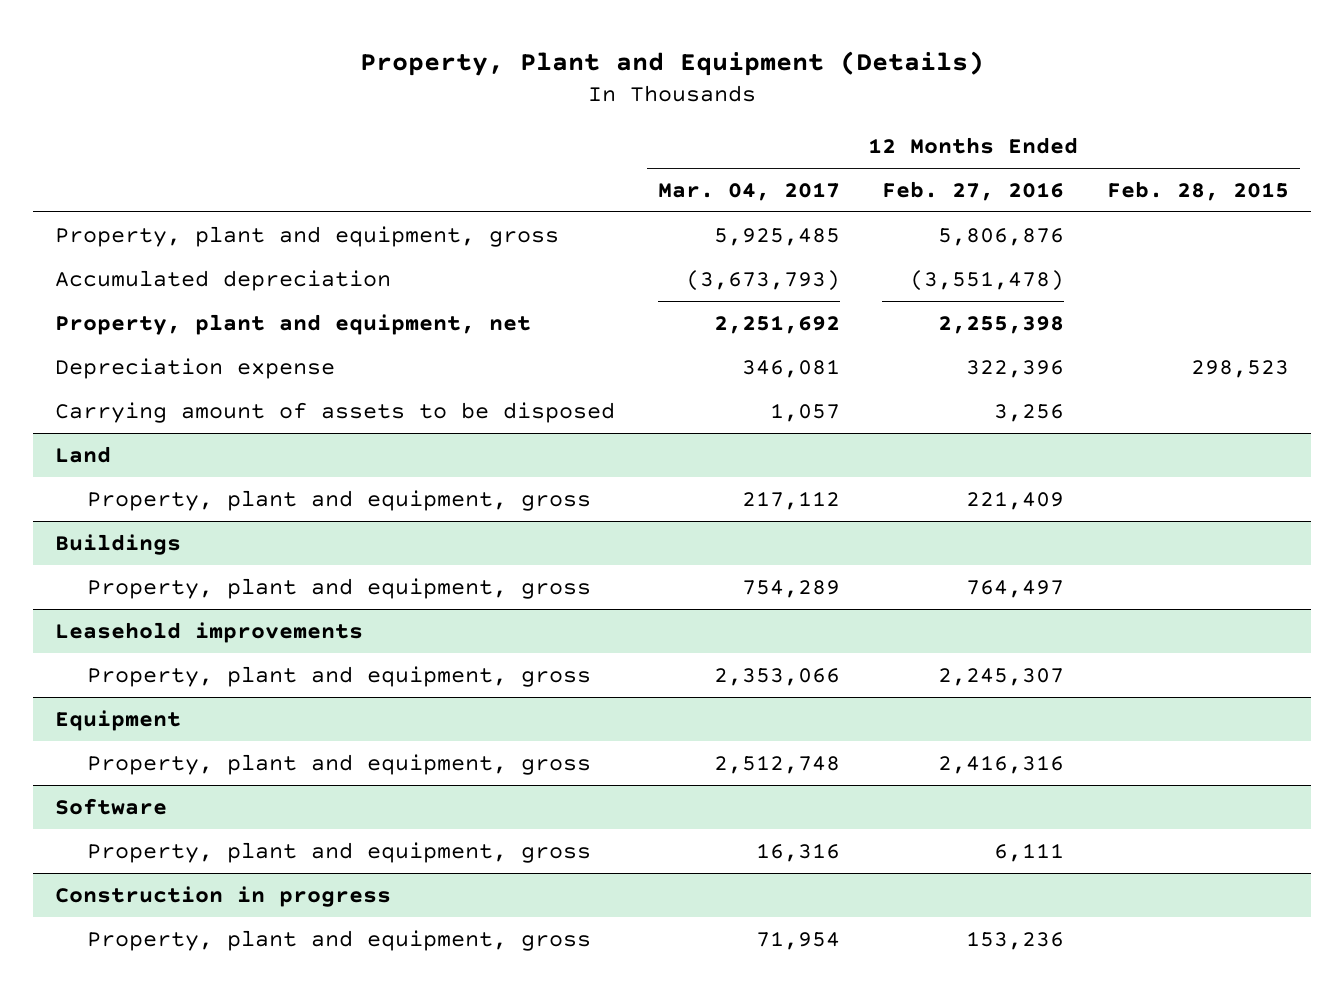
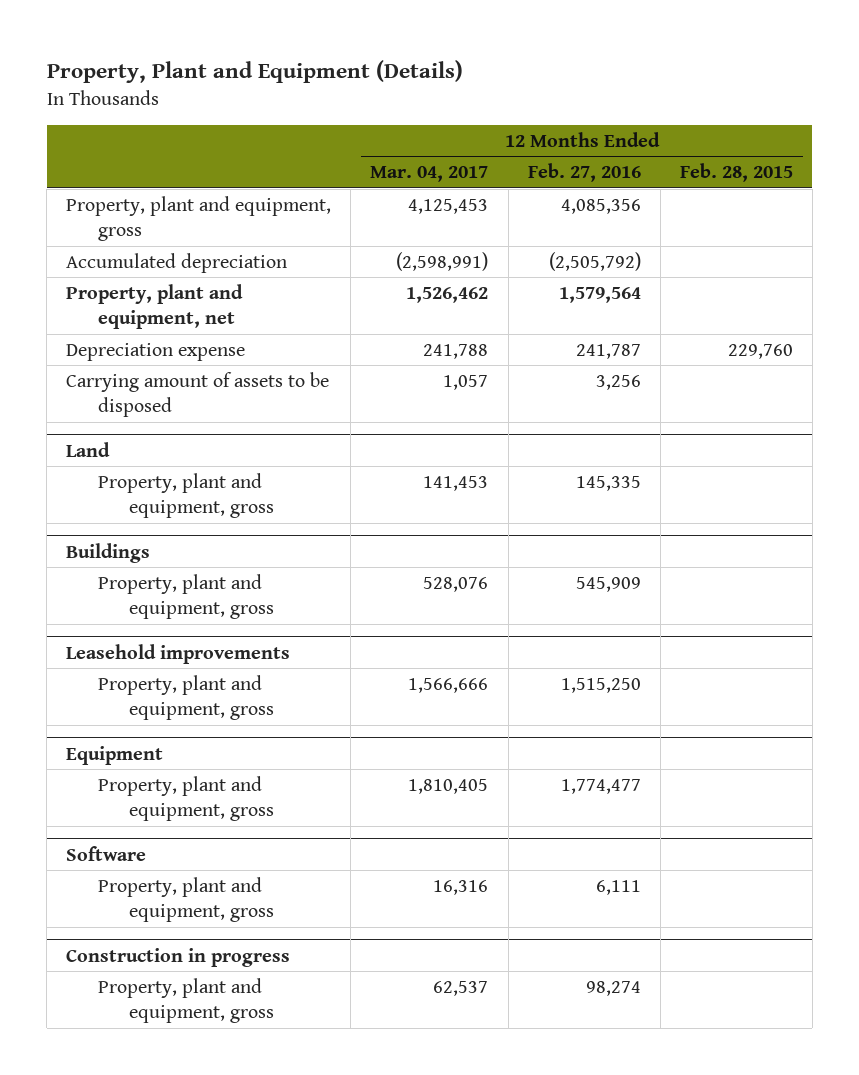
[713,227,840,246] 5,925,485 -> [408,198,489,214] 4,125,453
[938,227,1065,246] 5,806,876 -> [560,198,641,214] 4,085,356
[685,269,840,291] (3,673,793) -> [396,251,489,271] (2,598,991)
[910,269,1065,291] (3,551,478) -> [548,251,641,271] (2,505,792)
[713,314,840,334] 2,251,692 -> [406,286,489,303] 1,526,462
[938,315,1065,334] 2,255,398 -> [558,286,641,303] 1,579,564
[741,358,840,378] 346,081 -> [423,343,489,359] 241,788
[966,359,1065,378] 322,396 -> [575,343,641,359] 241,787
[1191,359,1290,378] 298,523 -> [727,343,793,359] 229,760
[741,490,840,510] 217,112 -> [423,475,489,491] 141,453
[966,490,1065,510] 221,409 -> [575,475,641,491] 145,335
[741,579,840,598] 754,289 -> [423,576,489,592] 528,076
[966,579,1065,598] 764,497 -> [575,576,641,592] 545,909
[713,667,840,686] 2,353,066 -> [408,677,489,693] 1,566,666
[938,667,1065,686] 2,245,307 -> [560,677,641,693] 1,515,250
[713,754,840,774] 2,512,748 -> [408,778,489,794] 1,810,405
[938,754,1065,774] 2,416,316 -> [560,778,641,794] 1,774,477
[755,930,840,950] 71,954 -> [433,980,489,996] 62,537
[966,930,1065,950] 153,236 -> [585,980,641,996] 98,274

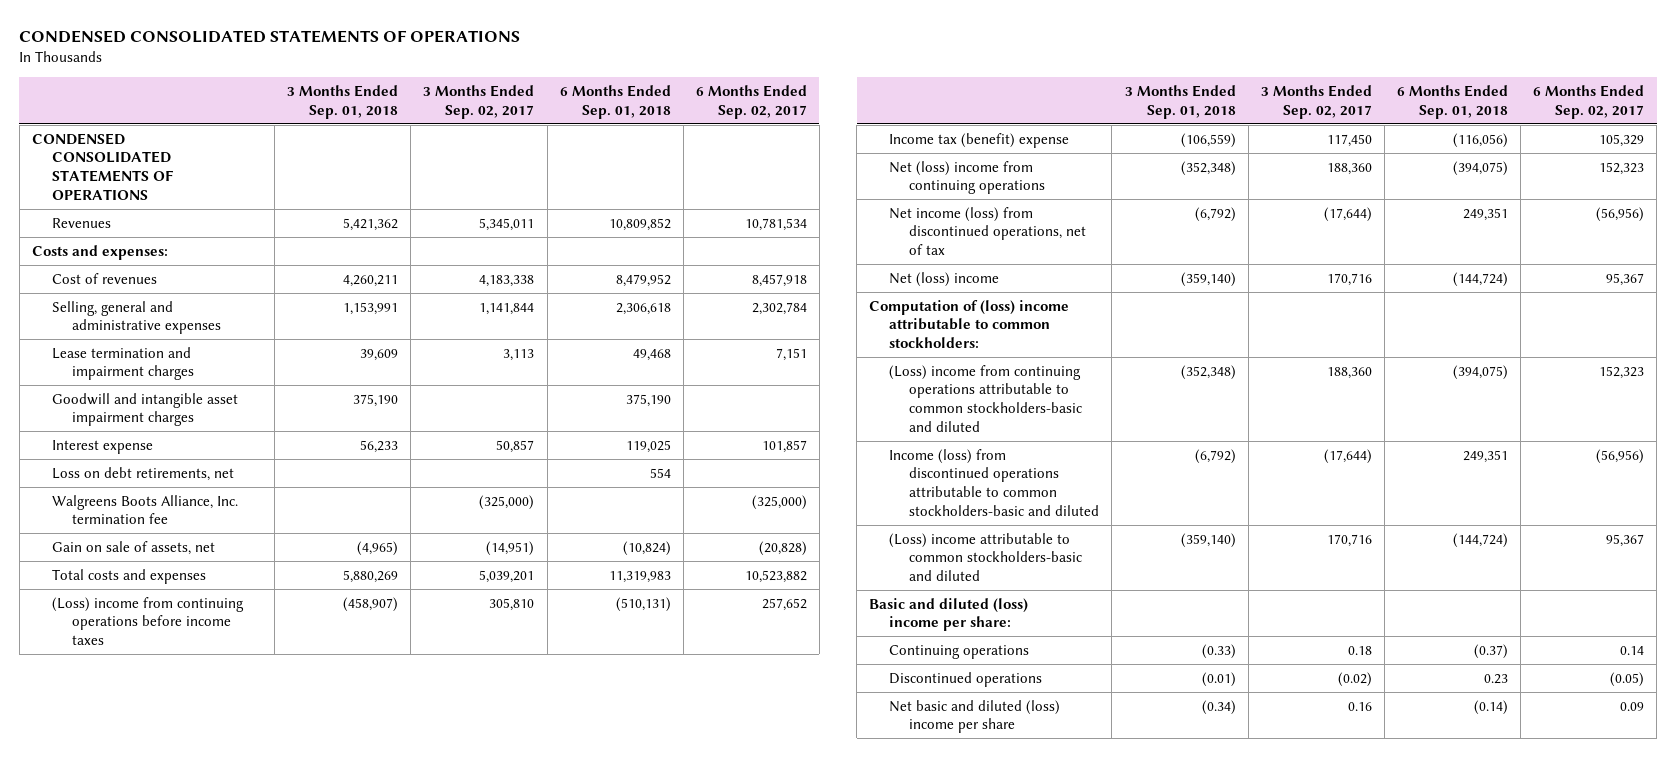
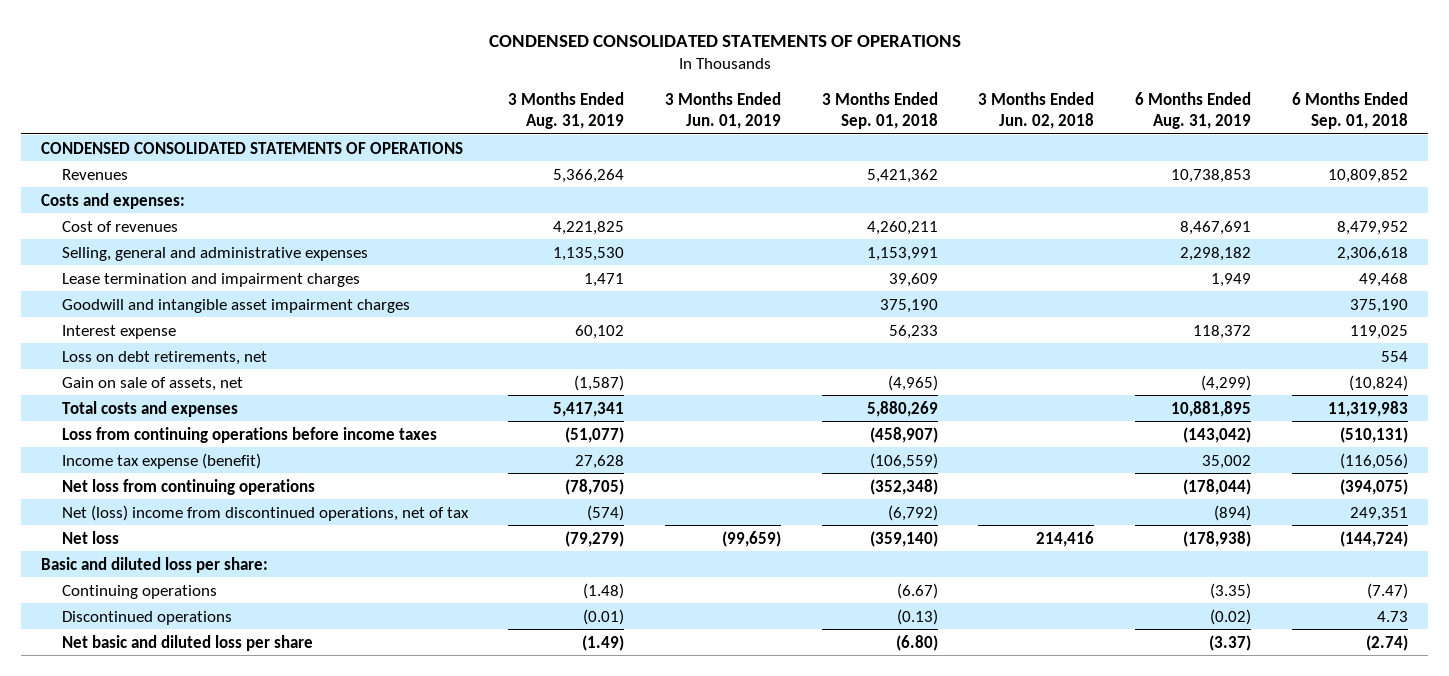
[423,84,535,119] 3 Months Ended Sep. 02, 2017 -> none
[695,84,807,119] 6 Months Ended Sep. 02, 2017 -> none
none -> [508,91,625,129] 3 Months Ended Aug. 31, 2019
none -> [665,91,782,129] 3 Months Ended Jun. 01, 2019
none -> [978,91,1095,129] 3 Months Ended Jun. 02, 2018
none -> [1135,91,1252,129] 6 Months Ended Aug. 31, 2019
[51,494,238,525] Walgreens Boots Alliance, Inc. termination fee -> none
[869,299,1070,349] Computation of (loss) income attributable to common stockholders: -> none
[889,364,1083,433] (Loss) income from continuing operations attributable to common stockholders-basic and diluted -> none
[889,448,1100,517] Income (loss) from discontinued operations attributable to common stockholders-basic and diluted -> none
[889,532,1083,582] (Loss) income attributable to common stockholders-basic and diluted -> none
[51,596,244,646] (Loss) income from continuing operations before income taxes -> [61,426,437,443] Loss from continuing operations before income taxes
[889,132,1070,148] Income tax (benefit) expense -> [61,452,261,469] Income tax expense (benefit)
[889,160,1046,195] Net (loss) income from continuing operations -> [61,478,315,495] Net loss from continuing operations
[889,206,1087,256] Net income (loss) from discontinued operations, net of tax -> [61,504,469,521] Net (loss) income from discontinued operations, net of tax
[889,271,1000,287] Net (loss) income -> [61,530,119,544] Net loss
[869,597,1029,632] Basic and diluted (loss) income per share: -> [41,556,269,573] Basic and diluted loss per share:
[1201,643,1236,659] (0.33) -> [896,582,938,599] (6.67)
[1473,643,1508,659] (0.37) -> [1366,582,1408,599] (7.47)
[1201,671,1236,687] (0.01) -> [896,608,938,625] (0.13)
[1483,673,1508,684] 0.23 -> [1376,610,1408,622] 4.73
[889,699,1061,734] Net basic and diluted (loss) income per share -> [61,634,313,651] Net basic and diluted loss per share
[1201,699,1236,715] (0.34) -> [895,634,938,651] (6.80)
[1473,699,1508,715] (0.14) -> [1365,634,1408,651] (2.74)

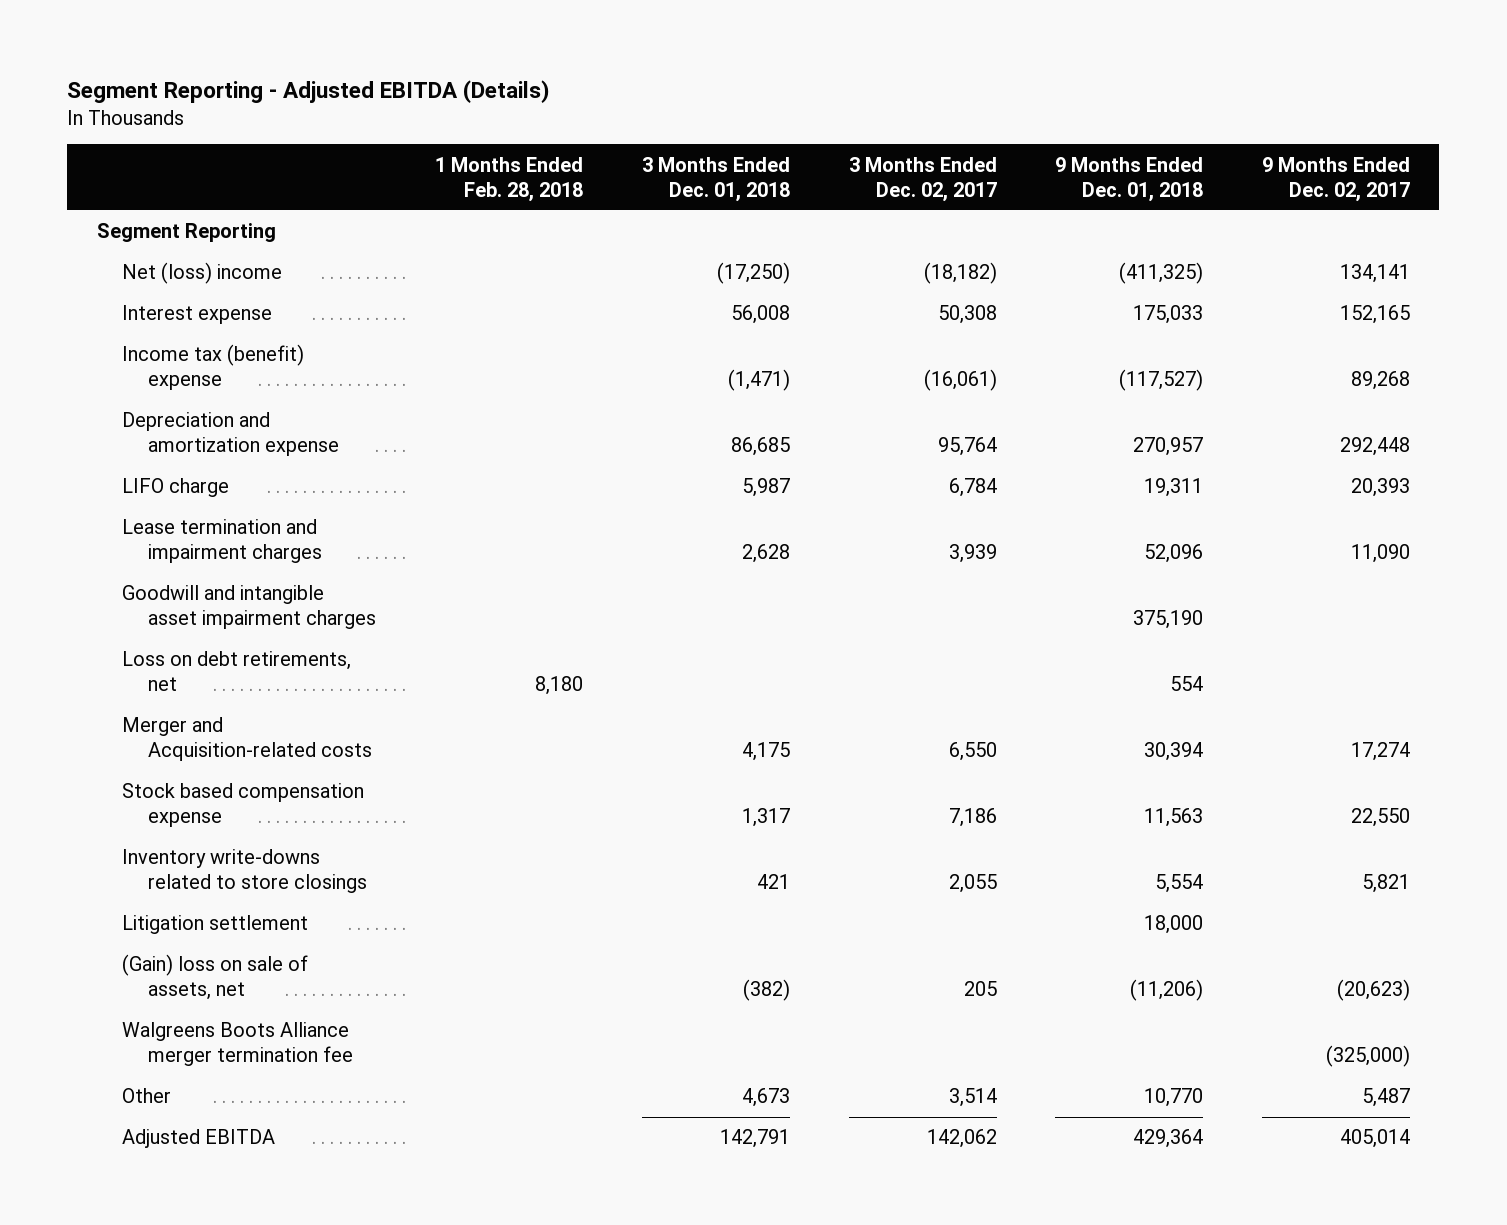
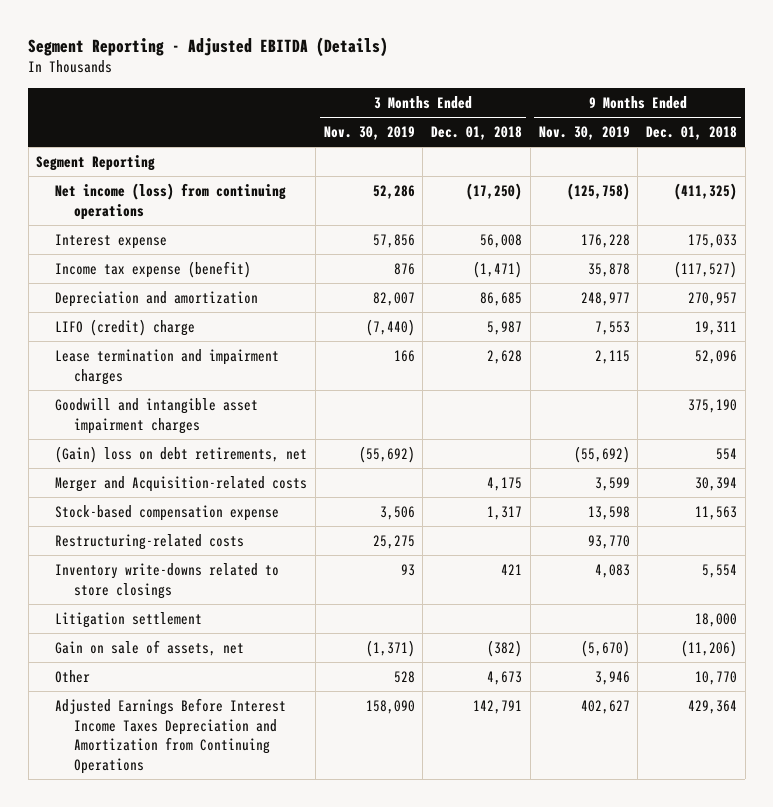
[435,156,584,202] 1 Months Ended Feb. 28, 2018 -> none
[848,156,997,202] 3 Months Ended Dec. 02, 2017 -> none
[1262,156,1411,202] 9 Months Ended Dec. 02, 2017 -> none
none -> [323,126,415,141] Nov. 30, 2019
none -> [538,126,630,141] Nov. 30, 2019
[122,262,283,285] Net (loss) income -> [55,183,287,220] Net income (loss) from continuing operations
[122,344,305,391] Income tax (benefit) expense -> [55,261,252,279] Income tax expense (benefit)
[122,412,340,457] Depreciation and amortization expense -> [55,291,259,308] Depreciation and amortization
[122,478,230,498] LIFO charge -> [55,319,196,337] LIFO (credit) charge
[122,651,352,692] Loss on debt retirements, net -> [55,446,308,464] (Gain) loss on debt retirements, net
[122,783,365,828] Stock based compensation expense -> [55,505,280,522] Stock-based compensation expense
none -> [55,534,245,551] Restructuring-related costs
[122,1022,354,1067] Walgreens Boots Alliance merger termination fee -> none
[122,954,309,1001] (Gain) loss on sale of assets, net -> [55,640,245,657] Gain on sale of assets, net
[122,1129,276,1149] Adjusted EBITDA -> [55,698,287,774] Adjusted Earnings Before Interest Income Taxes Depreciation and Amortization from Continuing Operations

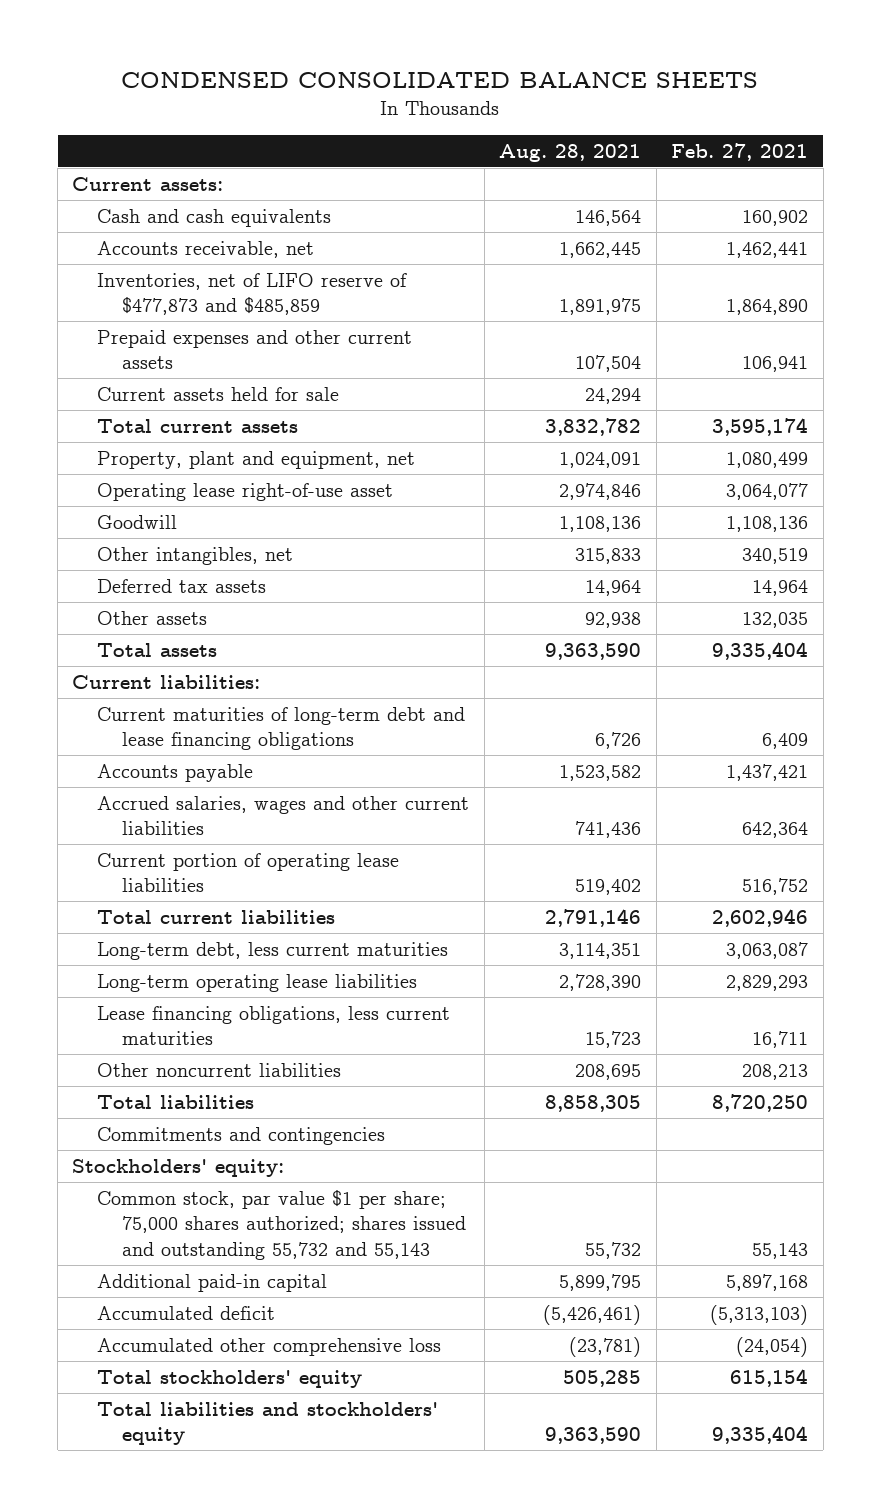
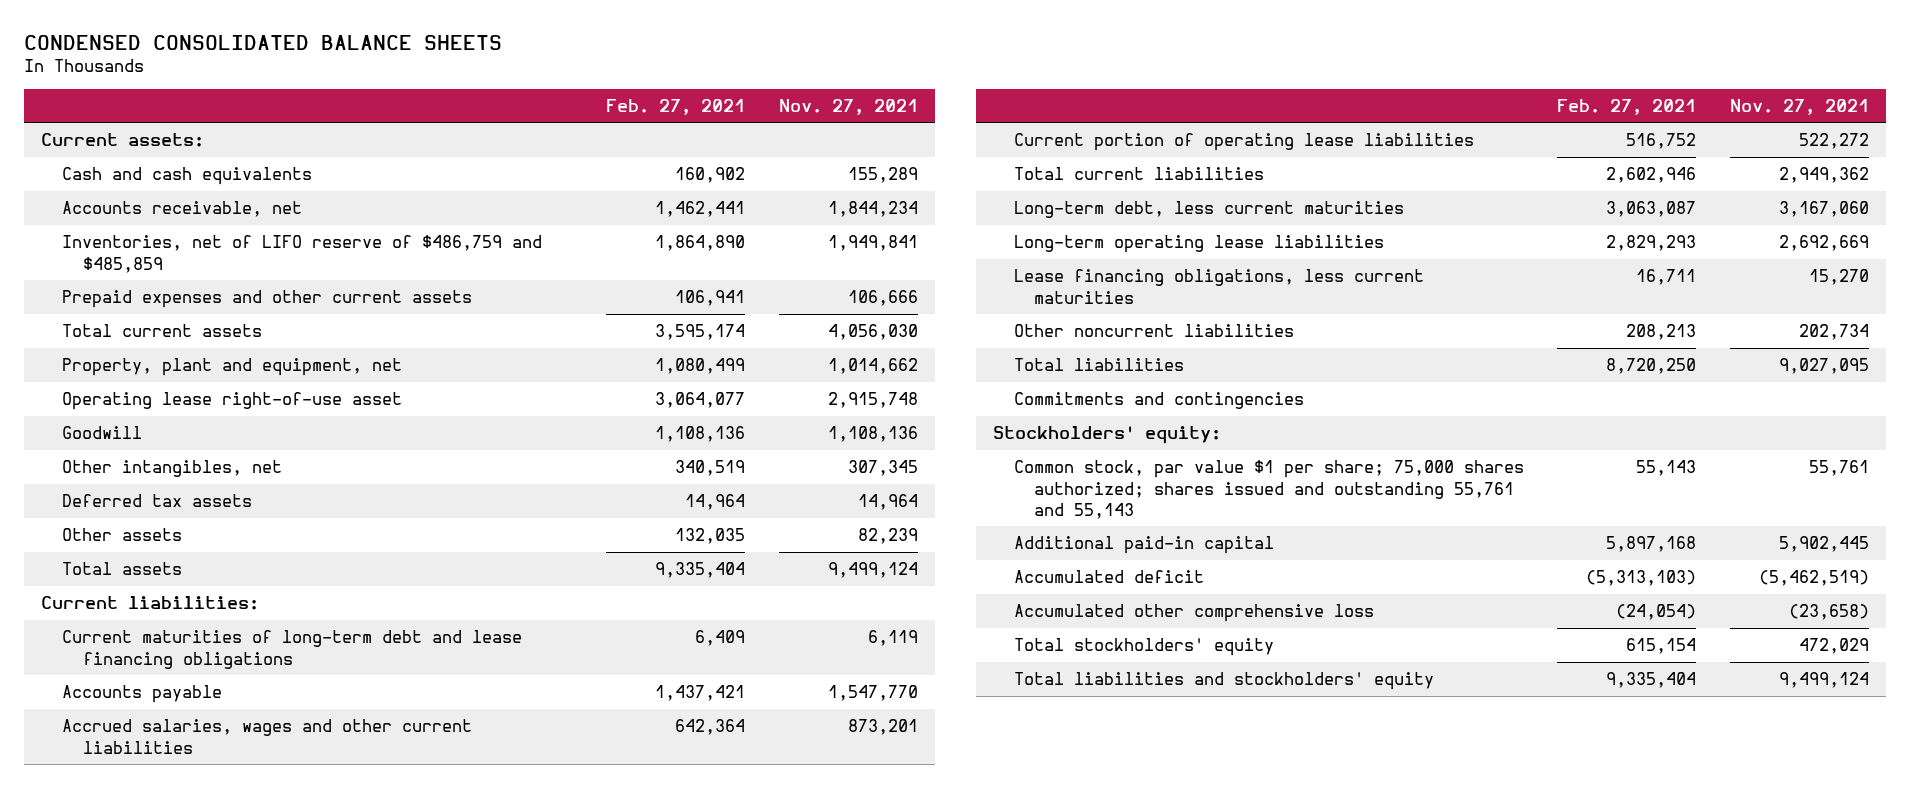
[499,143,642,162] Aug. 28, 2021 -> none
none -> [778,98,918,115] Nov. 27, 2021
[97,272,408,316] Inventories, net of LIFO reserve of $477,873 and $485,859 -> [61,235,542,273] Inventories, net of LIFO reserve of $486,759 and $485,859
[97,386,340,401] Current assets held for sale -> none
[97,1189,467,1260] Common stock, par value $1 per share; 75,000 shares authorized; shares issued and outstanding 55,732 and 55,143 -> [1013,460,1524,519] Common stock, par value $1 per share; 75,000 shares authorized; shares issued and outstanding 55,761 and 55,143

